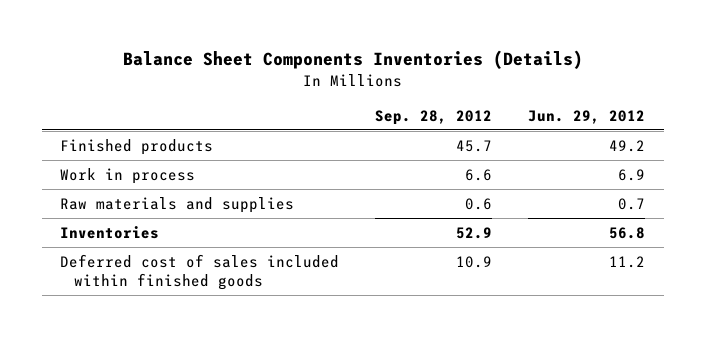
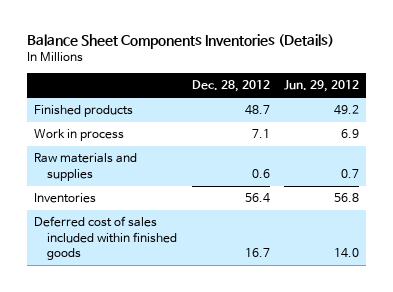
[375,109,493,125] Sep. 28, 2012 -> none
none -> [191,80,270,93] Dec. 28, 2012
[609,255,646,268] 11.2 -> [334,247,360,258] 14.0

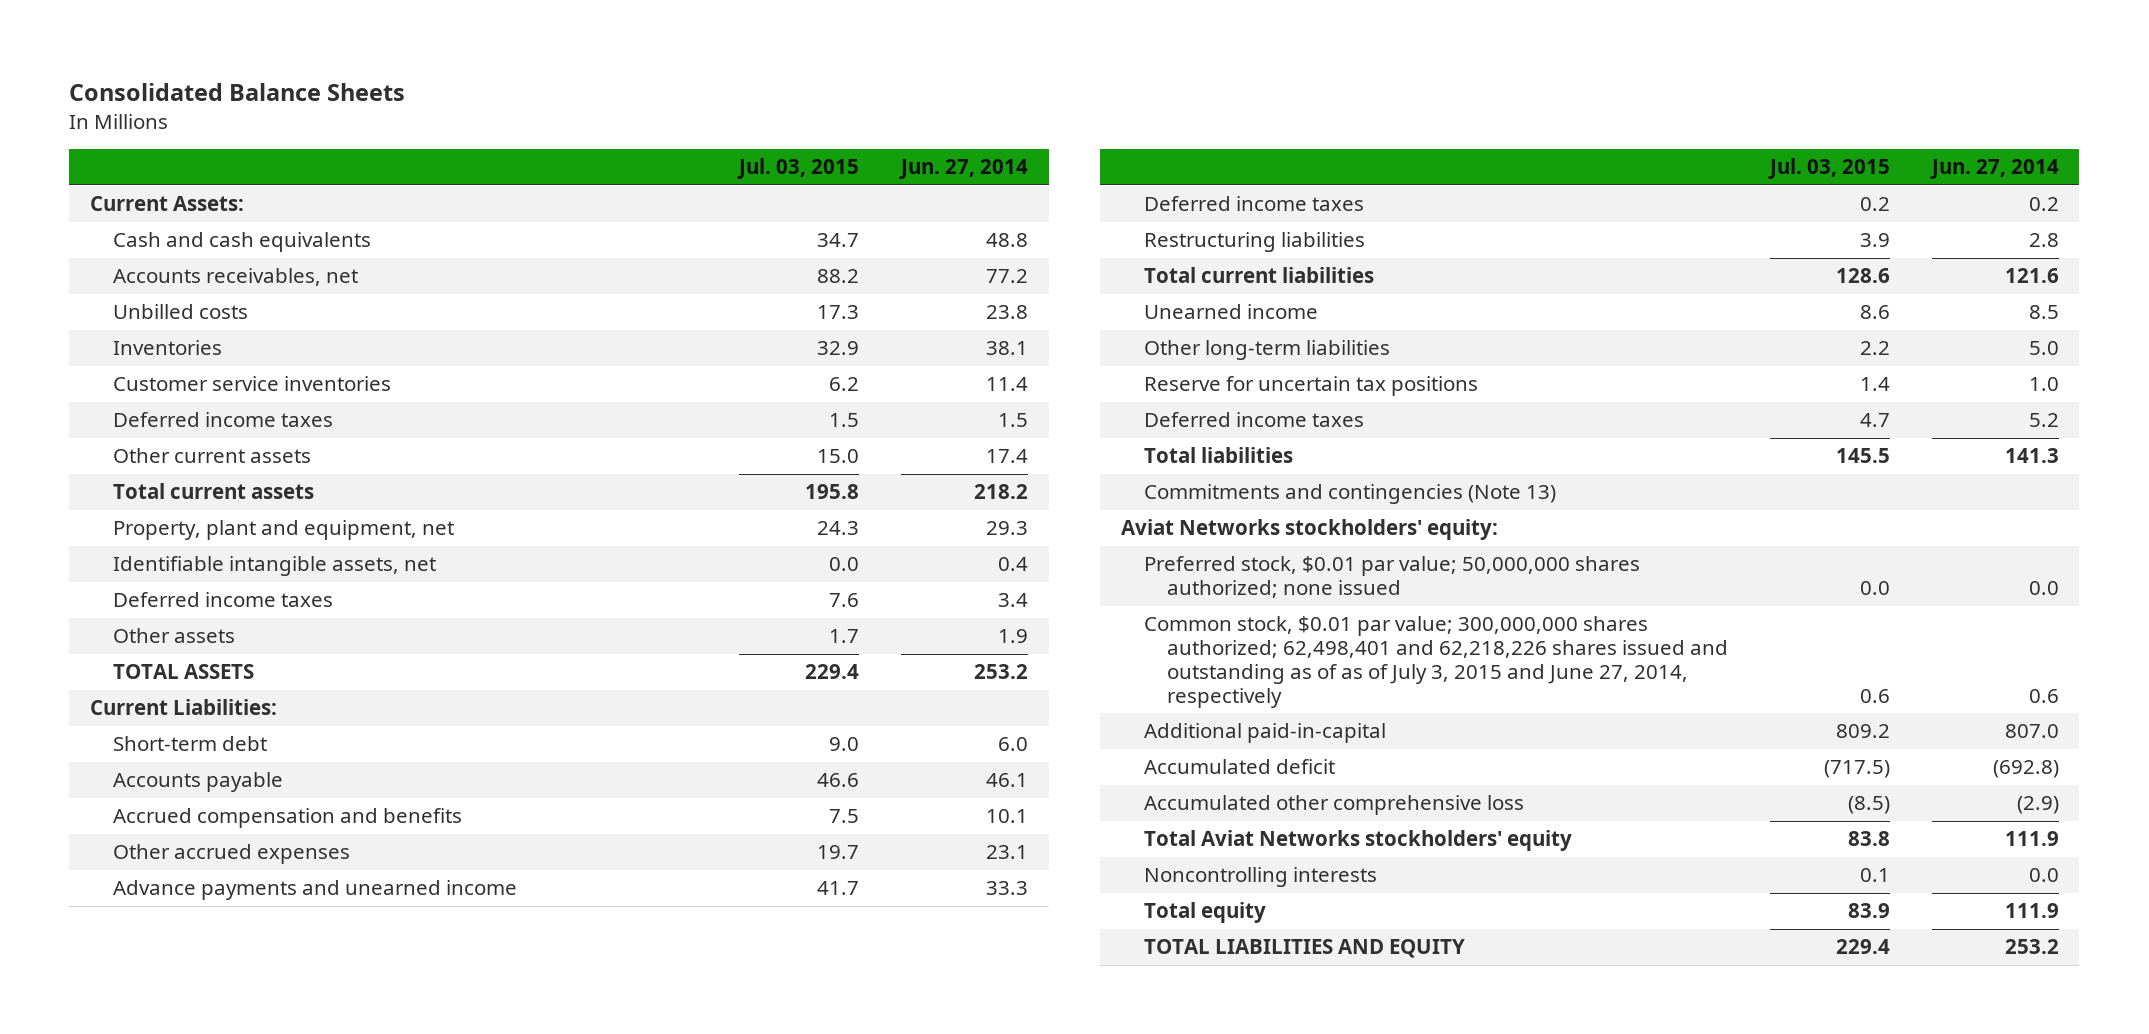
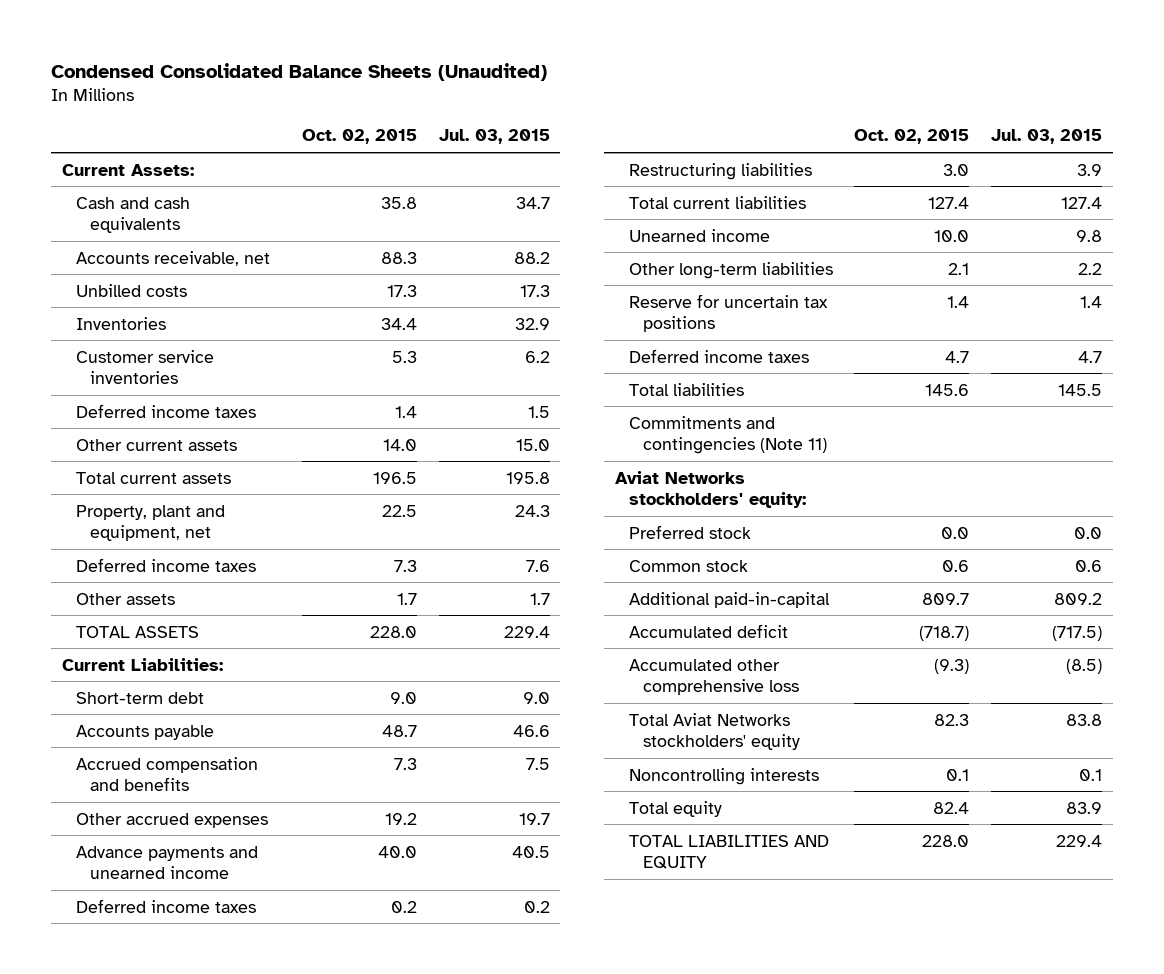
[69,83,406,102] Consolidated Balance Sheets -> [51,63,548,82] Condensed Consolidated Balance Sheets (Unaudited)
[899,159,1029,180] Jun. 27, 2014 -> none
none -> [301,129,417,145] Oct. 02, 2015
[113,268,359,287] Accounts receivables, net -> [76,250,271,266] Accounts receivable, net
[113,556,437,577] Identifiable intangible assets, net -> none
[817,881,860,896] 41.7 -> [511,845,550,858] 40.5
[1835,268,1890,284] 128.6 -> [1061,196,1103,209] 127.4
[1859,305,1890,320] 8.6 -> [1076,229,1103,242] 9.8
[1143,484,1556,505] Commitments and contingencies (Note 13) -> [628,415,827,454] Commitments and contingencies (Note 11)
[1143,556,1640,599] Preferred stock, $0.01 par value; 50,000,000 shares authorized; none issued -> [628,524,751,539] Preferred stock
[1143,616,1728,708] Common stock, $0.01 par value; 300,000,000 shares authorized; 62,498,401 and 62,218,226 shares issued and outstanding as of as of July 3, 2015 and June 27, 2014, respectively -> [628,559,748,572] Common stock

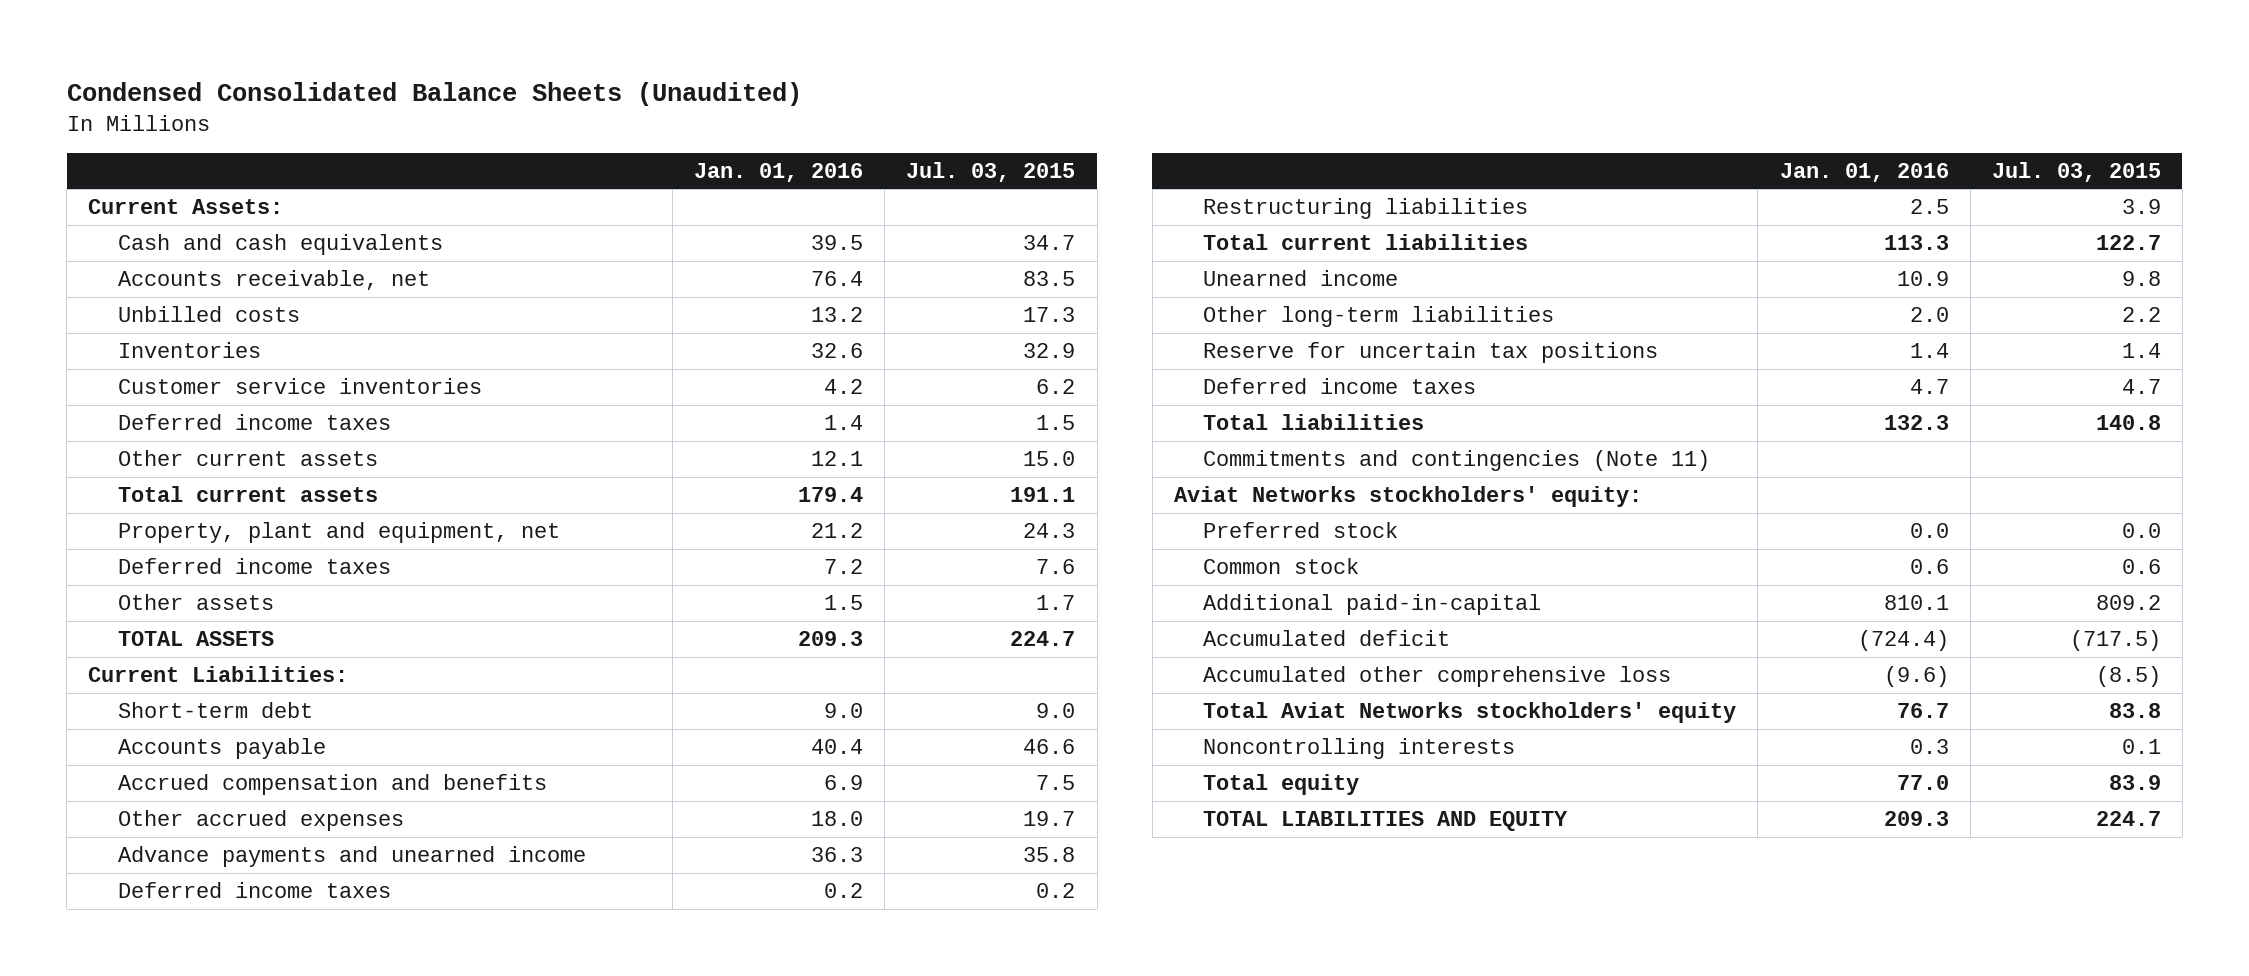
[301,129,417,145] Oct. 02, 2015 -> none
none -> [694,162,864,182] Jan. 01, 2016
[513,251,550,264] 88.2 -> [1023,271,1076,287] 83.5
[505,471,550,484] 195.8 -> [1010,487,1076,503] 191.1
[503,625,550,638] 229.4 -> [1010,631,1076,647] 224.7
[511,845,550,858] 40.5 -> [1023,847,1076,863] 35.8
[1061,196,1103,209] 127.4 -> [2095,235,2161,251] 122.7
[1058,383,1103,396] 145.5 -> [2095,415,2161,431] 140.8
[1056,834,1103,847] 229.4 -> [2095,811,2161,827] 224.7

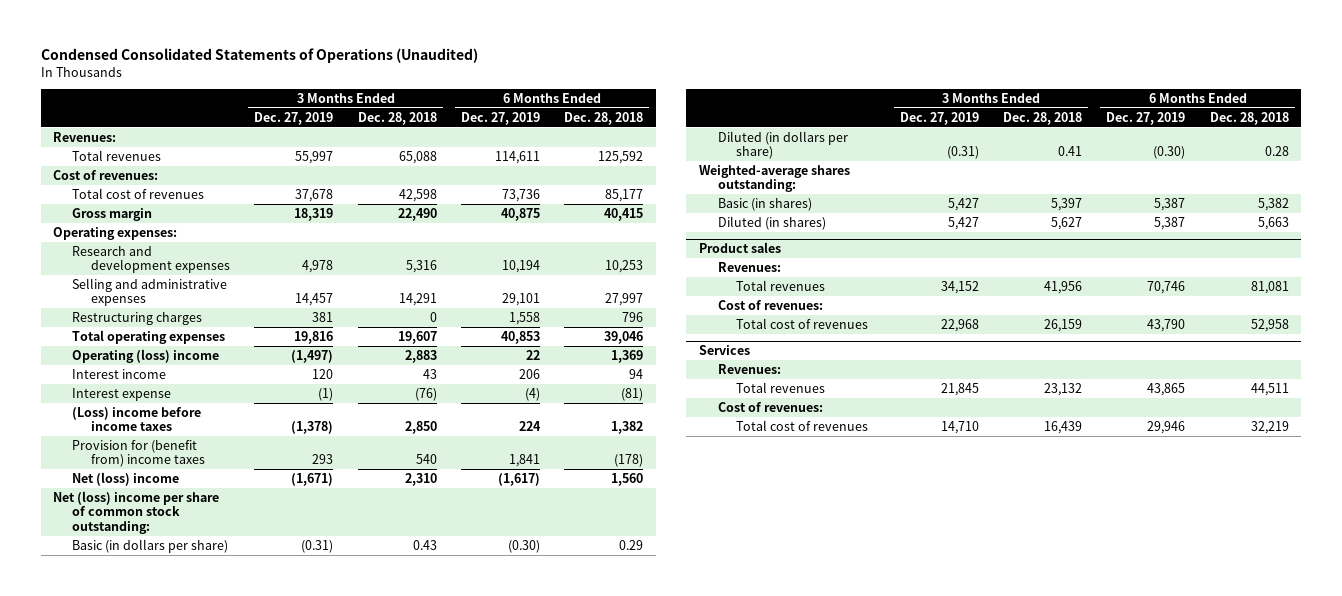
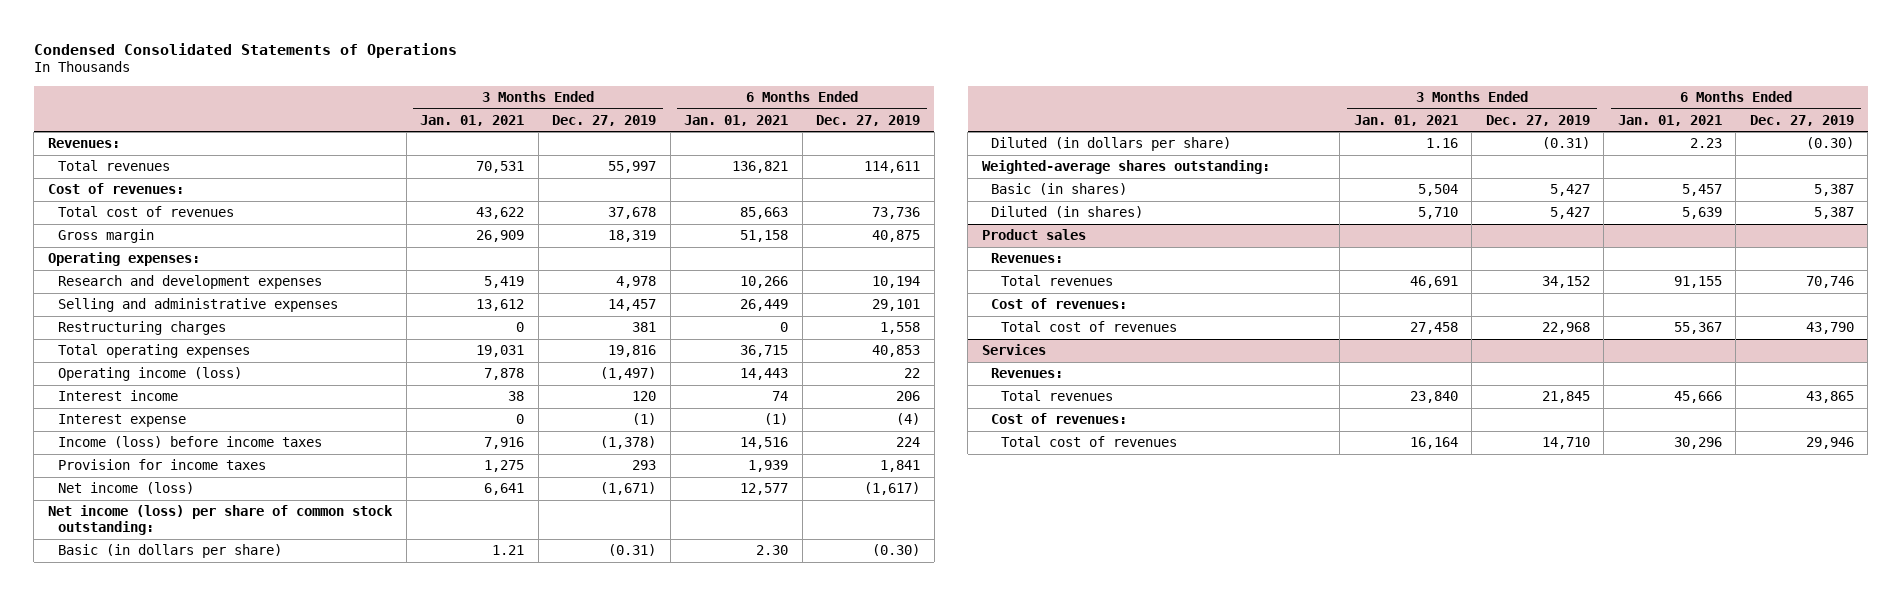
[40,48,478,64] Condensed Consolidated Statements of Operations (Unaudited) -> [33,42,457,58] Condensed Consolidated Statements of Operations
[357,111,437,125] Dec. 28, 2018 -> none
[564,111,644,125] Dec. 28, 2018 -> none
none -> [420,114,525,126] Jan. 01, 2021
none -> [684,114,789,126] Jan. 01, 2021
[72,348,220,363] Operating (loss) income -> [57,367,242,382] Operating income (loss)
[72,406,202,432] (Loss) income before income taxes -> [57,436,322,449] Income (loss) before income taxes
[72,439,206,468] Provision for (benefit from) income taxes -> [57,459,266,471] Provision for income taxes
[72,471,180,486] Net (loss) income -> [57,482,194,495] Net income (loss)
[53,490,220,535] Net (loss) income per share of common stock outstanding: -> [48,505,394,536] Net income (loss) per share of common stock outstanding:

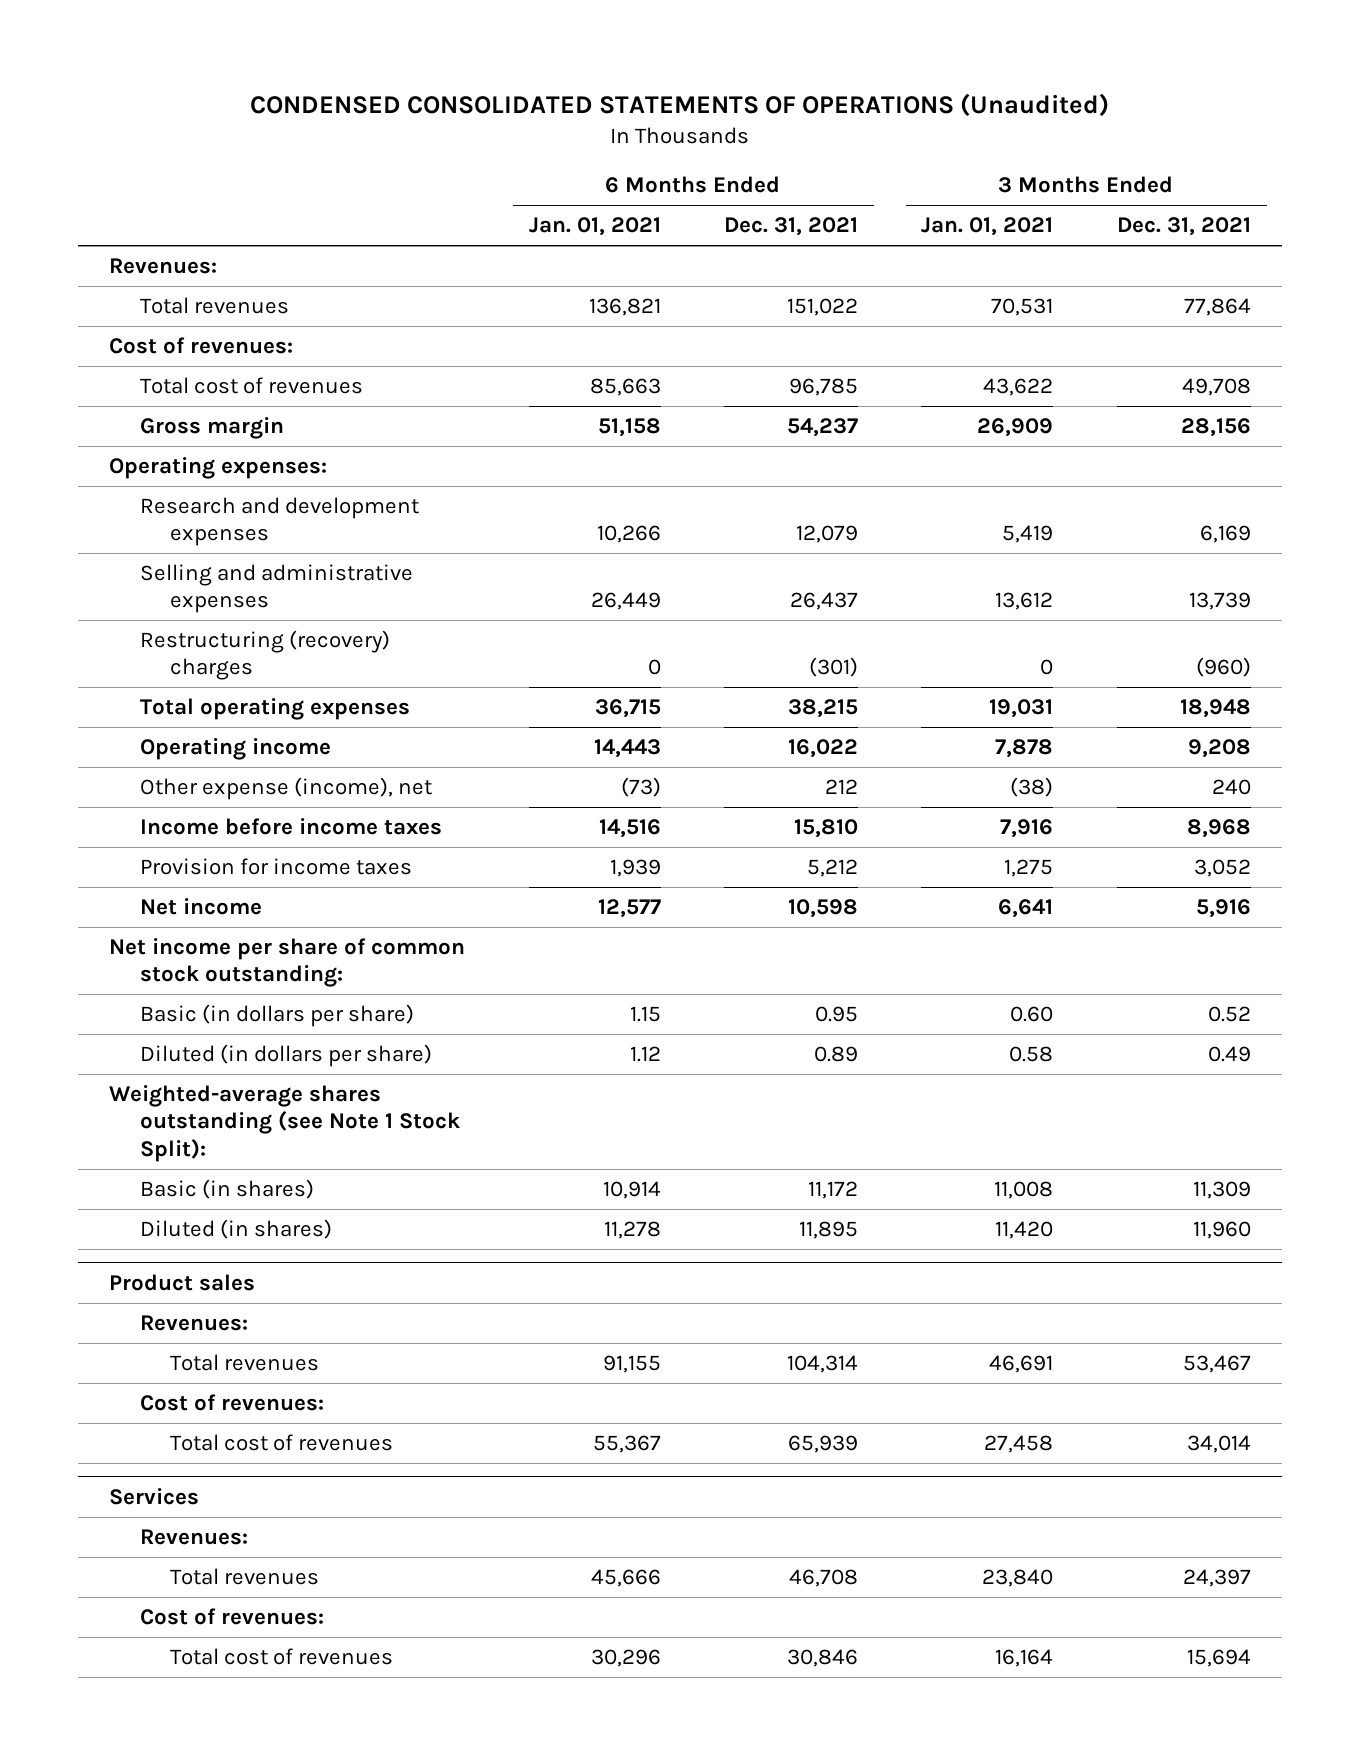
[33,42,457,58] Condensed Consolidated Statements of Operations -> [250,92,1110,117] CONDENSED CONSOLIDATED STATEMENTS OF OPERATIONS (Unaudited)
[552,114,657,126] Dec. 27, 2019 -> none
[816,114,921,126] Dec. 27, 2019 -> none
none -> [724,217,859,237] Dec. 31, 2021
none -> [1116,217,1251,237] Dec. 31, 2021
[57,321,226,336] Restructuring charges -> [139,630,390,681] Restructuring (recovery) charges
[57,390,178,402] Interest income -> none
[57,414,186,428] Interest expense -> none
[57,367,242,382] Operating income (loss) -> [139,738,331,761] Operating income
none -> [139,777,432,801] Other expense (income), net
[57,436,322,449] Income (loss) before income taxes -> [139,818,442,836] Income before income taxes
[57,482,194,495] Net income (loss) -> [139,898,262,916] Net income
[48,505,394,536] Net income (loss) per share of common stock outstanding: -> [109,938,466,988] Net income per share of common stock outstanding:
[492,545,525,556] 1.21 -> [1010,1006,1054,1023] 0.60
[756,545,789,556] 2.30 -> [629,1006,661,1023] 1.15
[1425,138,1458,149] 1.16 -> [1009,1046,1054,1063] 0.58
[1689,138,1722,149] 2.23 -> [629,1046,661,1063] 1.12
[981,160,1270,175] Weighted-average shares outstanding: -> [109,1085,460,1162] Weighted-average shares outstanding (see Note 1 Stock Split):
[1417,184,1458,197] 5,504 -> [994,1181,1054,1200] 11,008
[1681,184,1722,197] 5,457 -> [602,1181,661,1200] 10,914
[1417,207,1458,220] 5,710 -> [995,1221,1054,1240] 11,420
[1681,207,1722,220] 5,639 -> [603,1221,661,1240] 11,278

